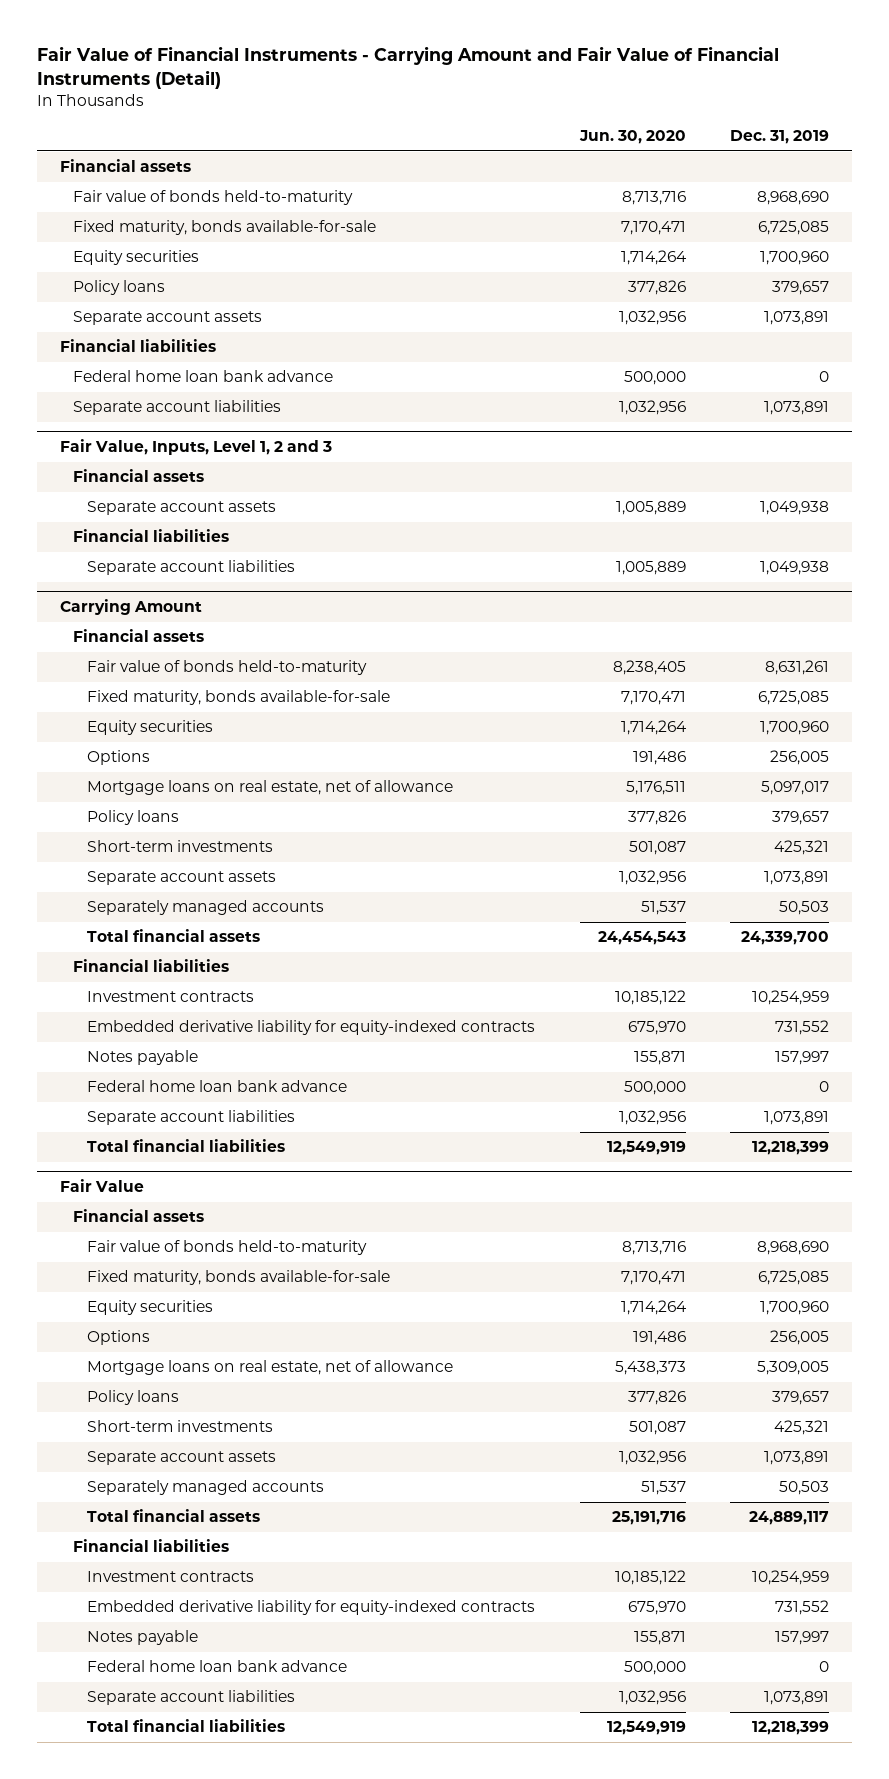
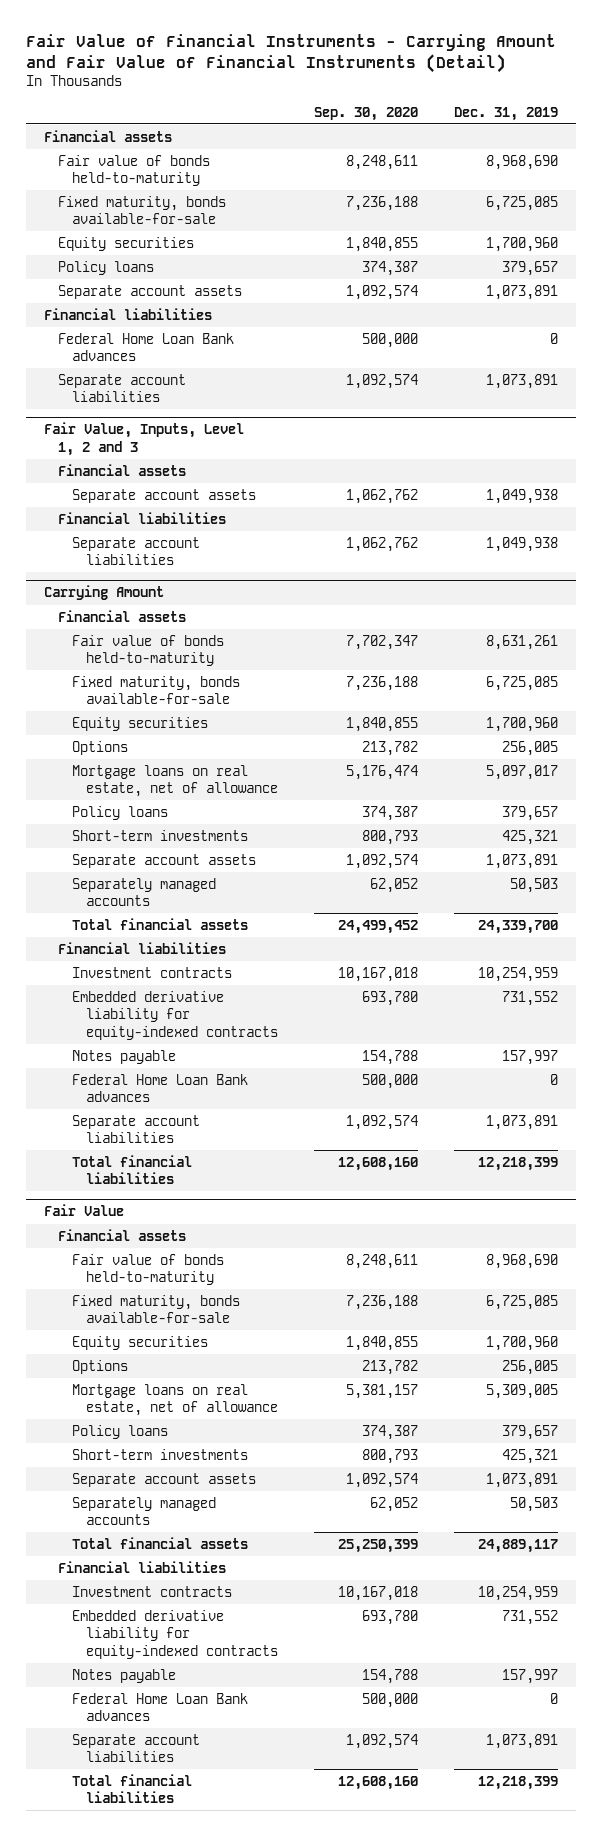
[578,130,686,145] Jun. 30, 2020 -> none
none -> [313,106,418,121] Sep. 30, 2020
[73,370,334,383] Federal home loan bank advance -> [57,332,234,362] Federal Home Loan Bank advances
[86,1080,347,1093] Federal home loan bank advance -> [71,1073,248,1103] Federal Home Loan Bank advances
[86,1660,347,1673] Federal home loan bank advance -> [71,1692,248,1722] Federal Home Loan Bank advances

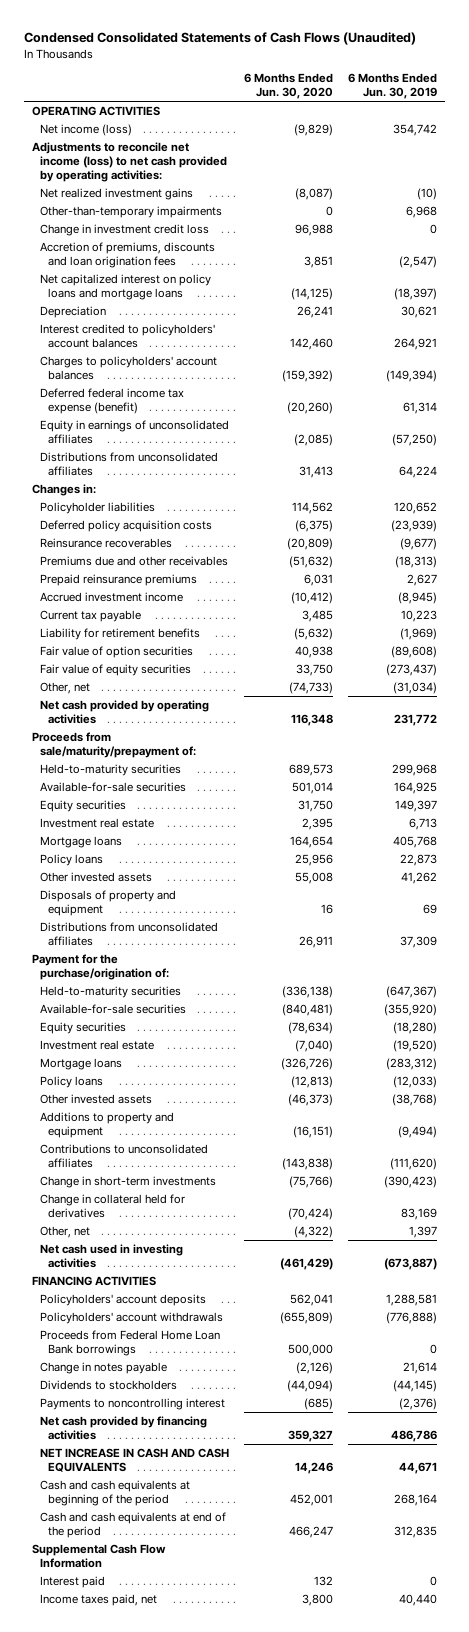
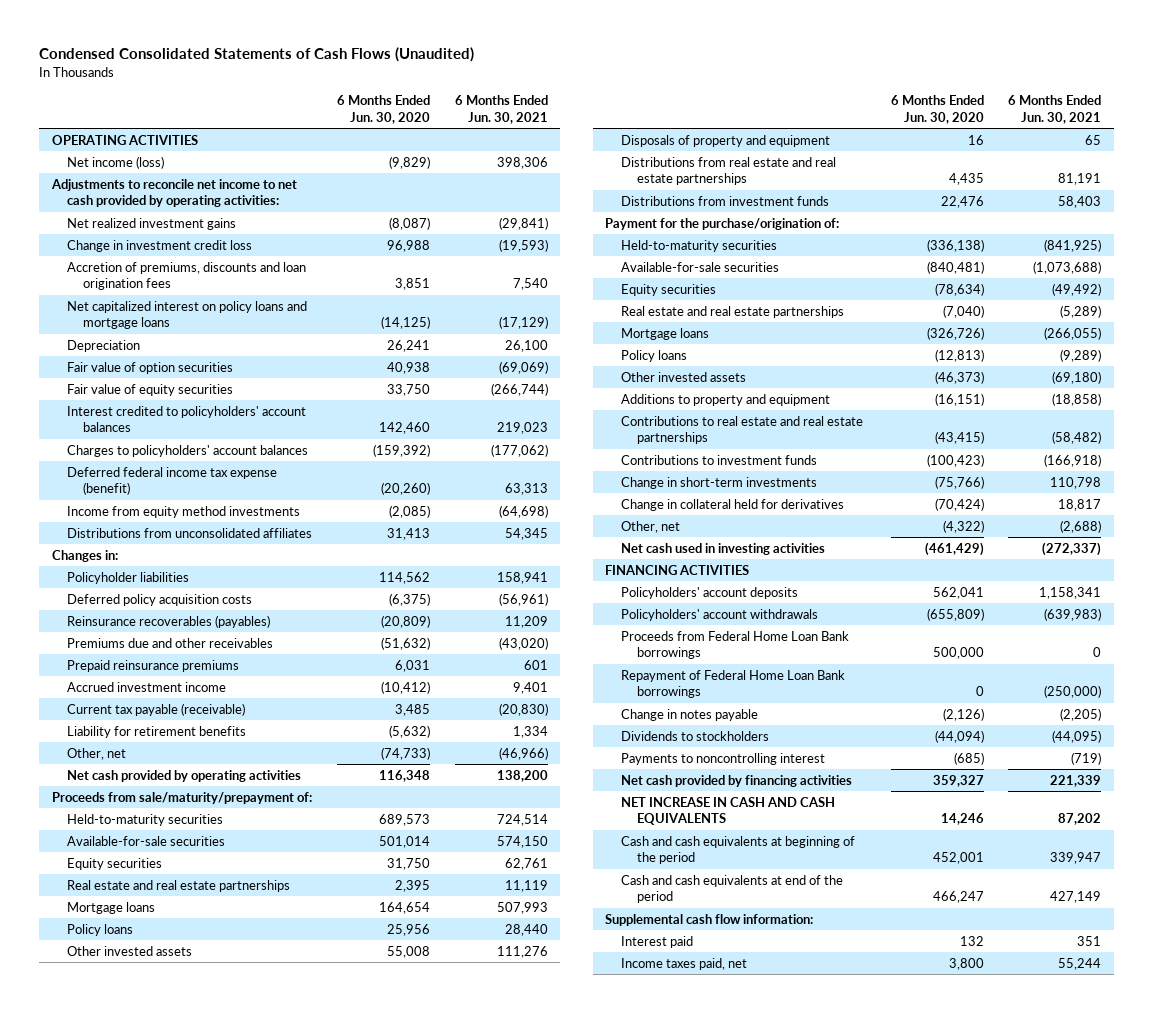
[347,73,437,100] 6 Months Ended Jun. 30, 2019 -> none
none -> [454,95,548,124] 6 Months Ended Jun. 30, 2021
[31,142,227,183] Adjustments to reconcile net income (loss) to net cash provided by operating activities: -> [50,178,297,208] Adjustments to reconcile net income to net cash provided by operating activities:
[39,206,222,219] Other-than-temporary impairments -> none
[39,646,193,659] Fair value of option securities -> [67,361,234,374] Fair value of option securities
[39,664,191,677] Fair value of equity securities -> [67,383,234,396] Fair value of equity securities
[39,420,229,445] Equity in earnings of unconsolidated affiliates -> [67,505,301,518] Income from equity method investments
[39,538,172,549] Reinsurance recoverables -> [67,614,271,628] Reinsurance recoverables (payables)
[39,610,141,623] Current tax payable -> [67,702,246,716] Current tax payable (receivable)
[39,818,154,829] Investment real estate -> [67,879,291,892] Real estate and real estate partnerships
none -> [620,156,836,186] Distributions from real estate and real estate partnerships
[39,922,218,947] Distributions from unconsolidated affiliates -> [620,195,829,206] Distributions from investment funds
[298,936,333,949] 26,911 -> [940,195,984,208] 22,476
[39,1040,154,1051] Investment real estate -> [620,305,844,318] Real estate and real estate partnerships
none -> [620,415,863,445] Contributions to real estate and real estate partnerships
[39,1144,208,1169] Contributions to unconsolidated affiliates -> [620,454,817,465] Contributions to investment funds
[281,1158,333,1171] (143,838) -> [926,453,984,467] (100,423)
none -> [620,669,845,699] Repayment of Federal Home Loan Bank borrowings
[31,1544,166,1569] Supplemental Cash Flow Information -> [604,913,813,926] Supplemental cash flow information:

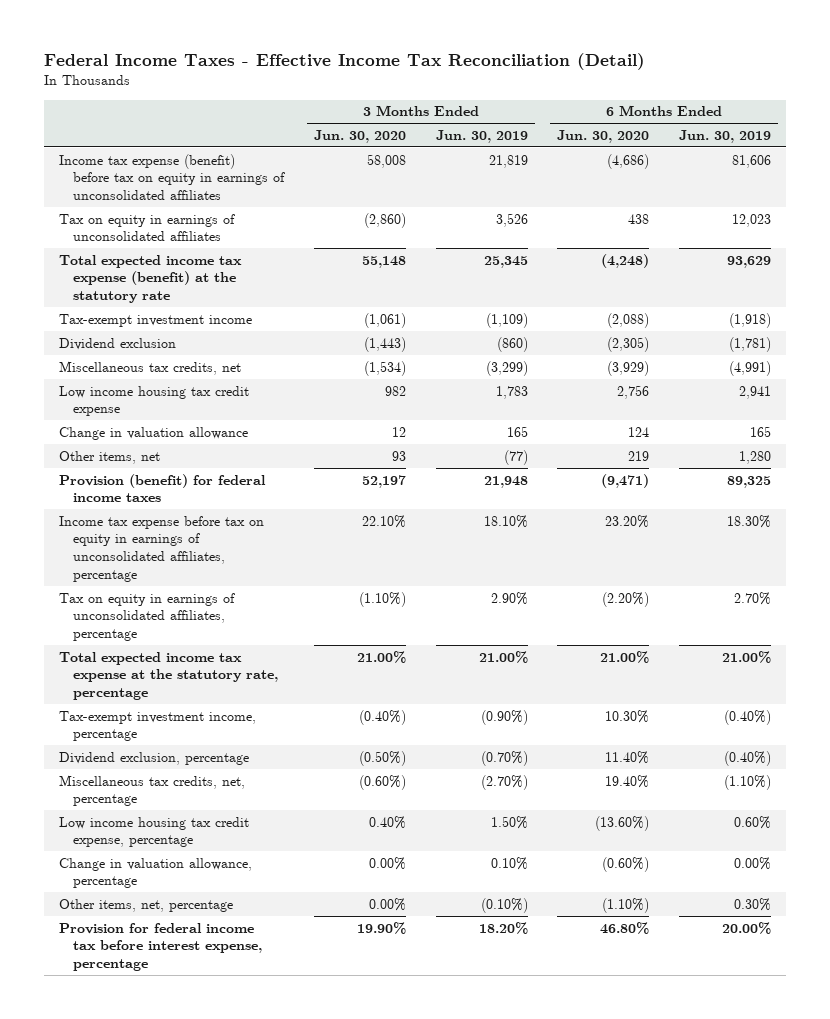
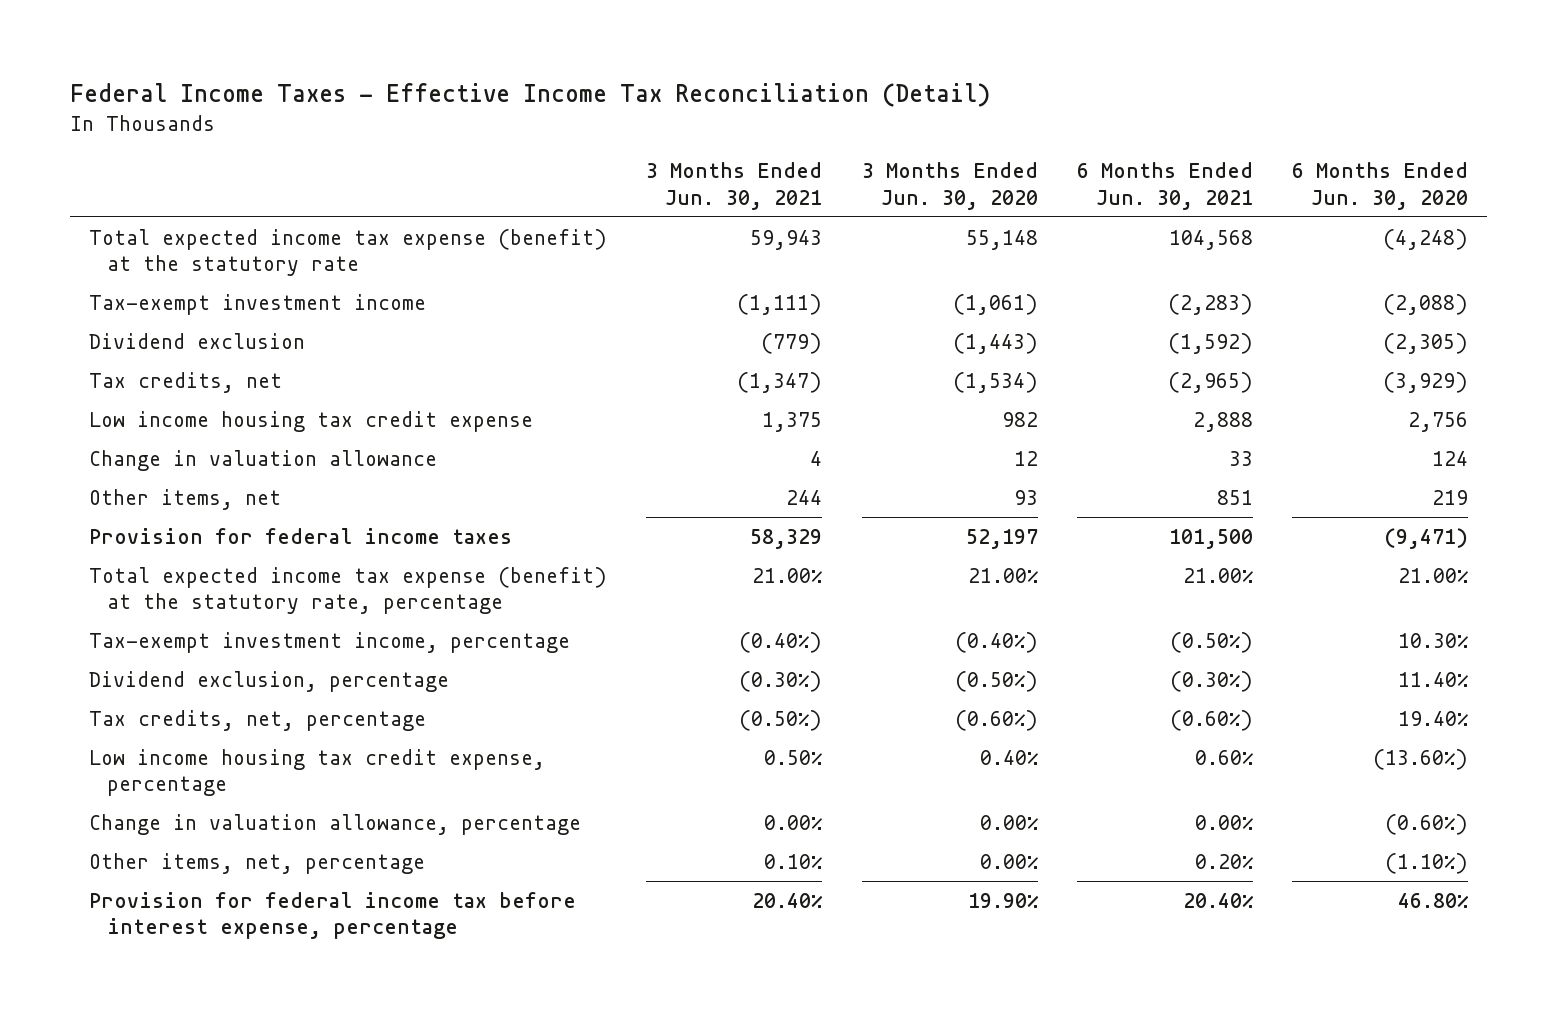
[435,129,528,143] Jun. 30, 2019 -> none
[678,129,771,143] Jun. 30, 2019 -> none
none -> [646,162,823,210] 3 Months Ended Jun. 30, 2021
none -> [1076,162,1253,210] 6 Months Ended Jun. 30, 2021
[58,153,286,201] Income tax expense (benefit) before tax on equity in earnings of unconsolidated affiliates -> none
[58,213,235,242] Tax on equity in earnings of unconsolidated affiliates -> none
[58,360,241,375] Miscellaneous tax credits, net -> [89,371,283,393] Tax credits, net
[58,515,264,582] Income tax expense before tax on equity in earnings of unconsolidated affiliates, percentage -> none
[58,592,235,642] Tax on equity in earnings of unconsolidated affiliates, percentage -> none
[58,473,266,503] Provision (benefit) for federal income taxes -> [89,527,513,544] Provision for federal income taxes
[58,651,279,701] Total expected income tax expense at the statutory rate, percentage -> [89,566,608,615] Total expected income tax expense (benefit) at the statutory rate, percentage
[58,774,245,807] Miscellaneous tax credits, net, percentage -> [89,709,427,731] Tax credits, net, percentage

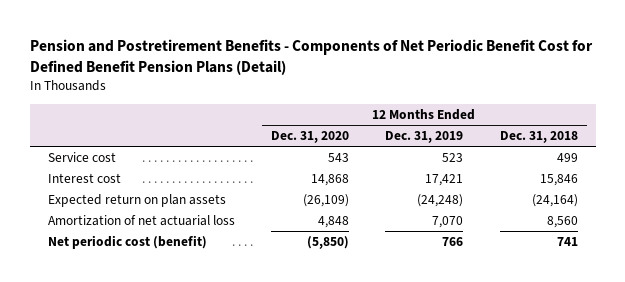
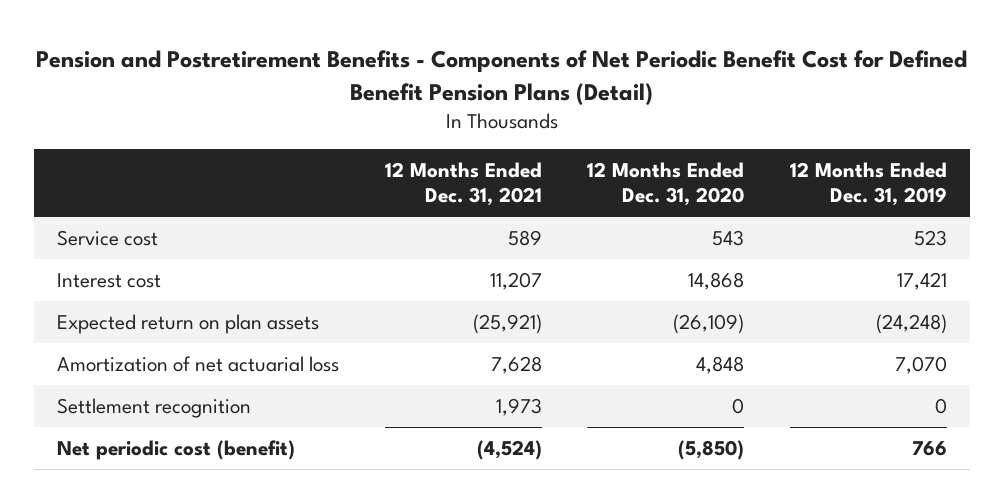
[499,131,578,144] Dec. 31, 2018 -> none
none -> [384,161,542,207] 12 Months Ended Dec. 31, 2021
none -> [56,397,251,418] Settlement recognition

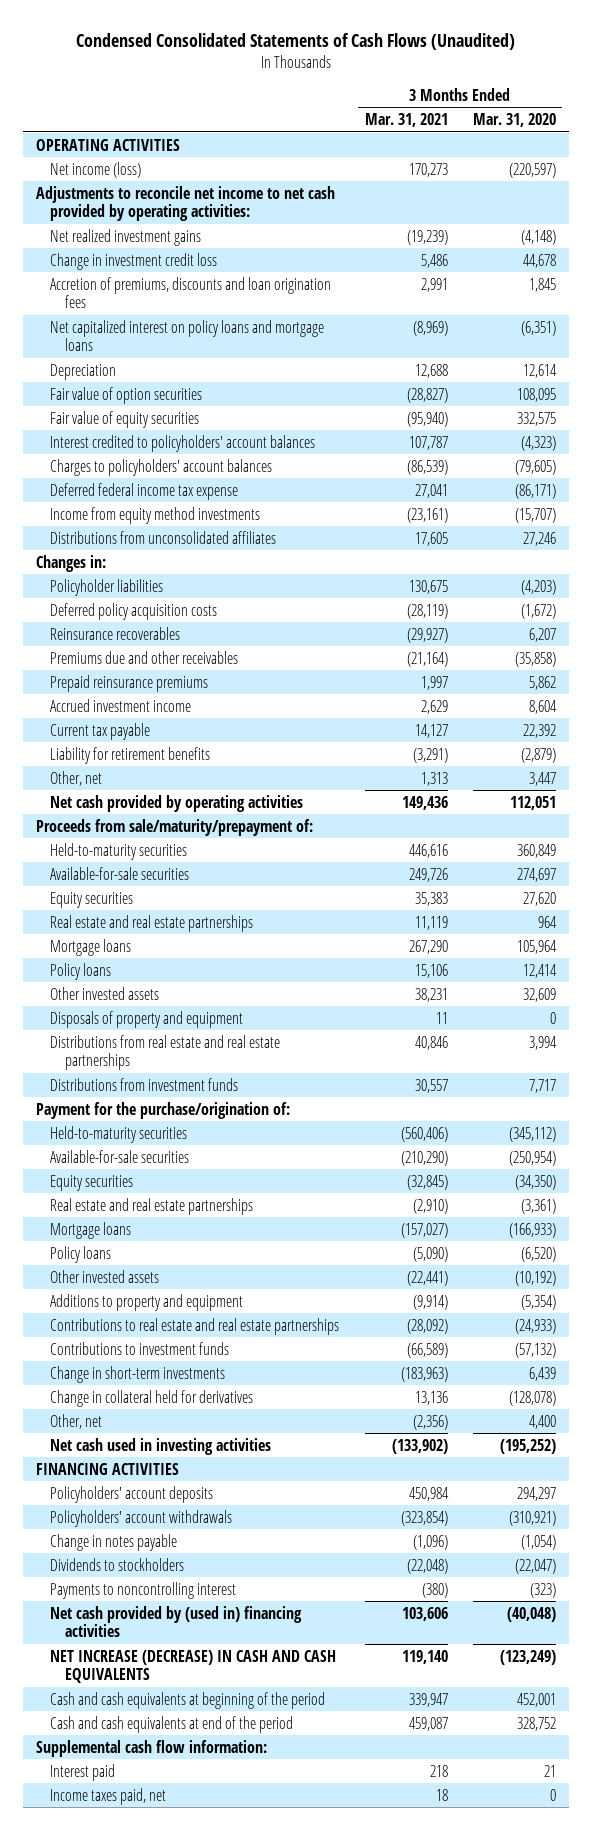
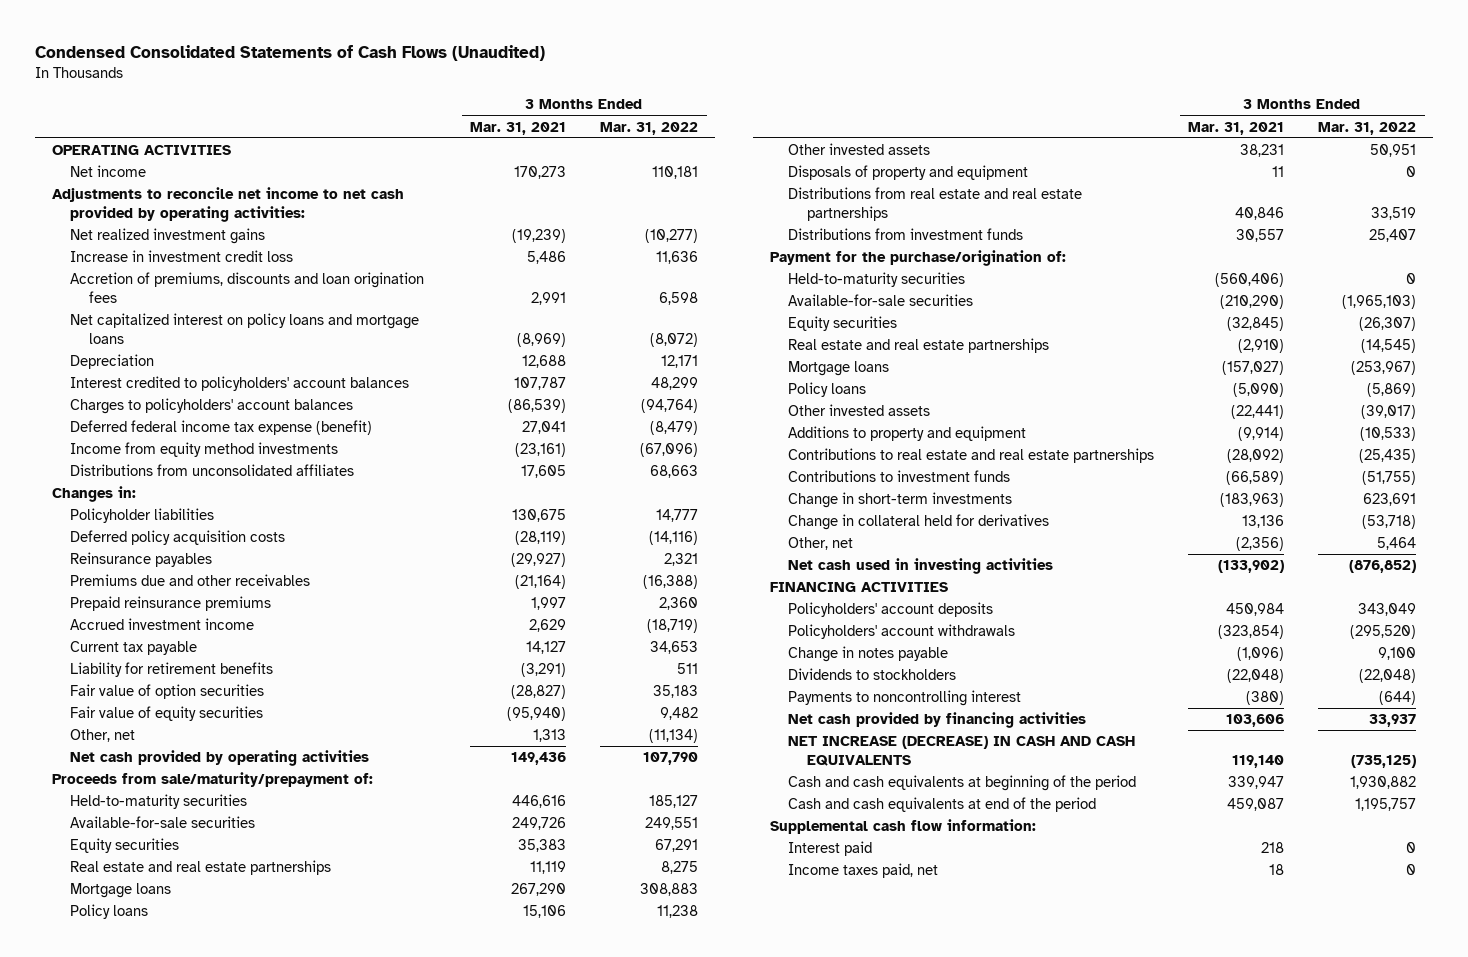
[473,112,557,127] Mar. 31, 2020 -> none
none -> [600,121,699,135] Mar. 31, 2022
[50,161,142,178] Net income (loss) -> [70,165,147,178] Net income
[50,252,218,270] Change in investment credit loss -> [70,250,294,263] Increase in investment credit loss
[50,482,239,500] Deferred federal income tax expense -> [70,420,373,436] Deferred federal income tax expense (benefit)
[50,626,181,640] Reinsurance recoverables -> [70,552,213,568] Reinsurance payables
[50,386,203,404] Fair value of option securities -> [70,684,265,700] Fair value of option securities
[50,410,200,428] Fair value of equity securities -> [70,706,264,722] Fair value of equity securities
[50,1605,303,1637] Net cash provided by (used in) financing activities -> [788,712,1087,729] Net cash provided by financing activities

